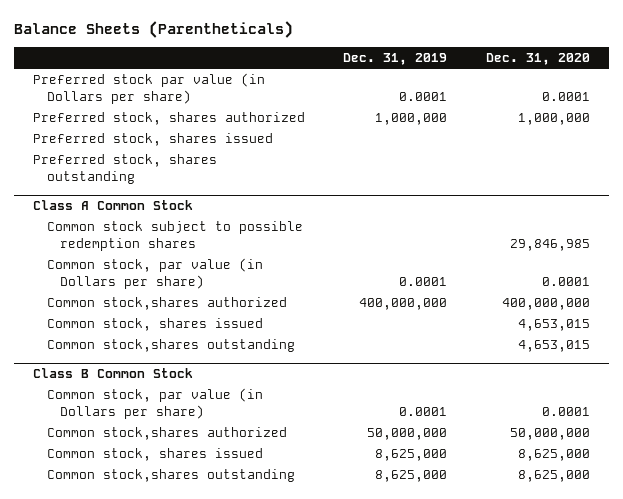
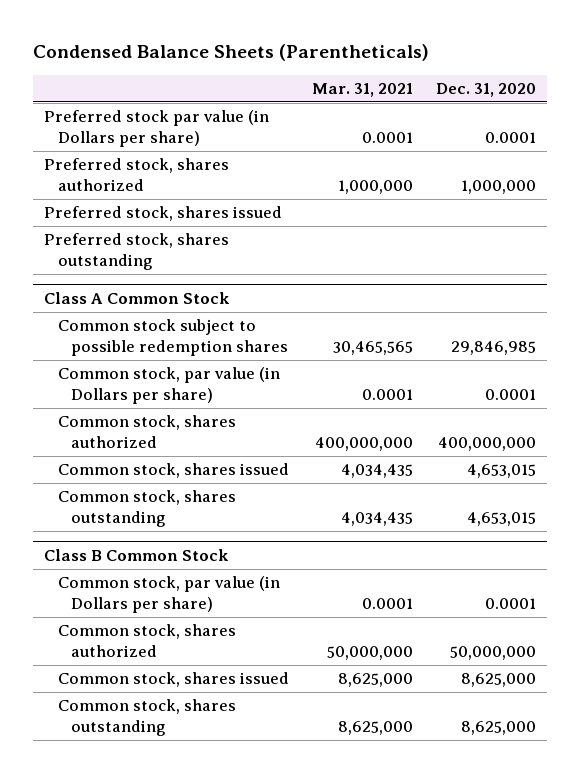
[14,21,294,39] Balance Sheets (Parentheticals) -> [32,44,429,62] Condensed Balance Sheets (Parentheticals)
[343,53,448,66] Dec. 31, 2019 -> none
none -> [311,82,413,97] Mar. 31, 2021
[46,297,287,311] Common stock,shares authorized -> [57,415,236,449] Common stock, shares authorized
[46,339,295,353] Common stock,shares outstanding -> [57,490,236,528] Common stock, shares outstanding
[46,427,287,441] Common stock,shares authorized -> [57,624,236,658] Common stock, shares authorized
[46,469,295,483] Common stock,shares outstanding -> [57,699,236,737] Common stock, shares outstanding

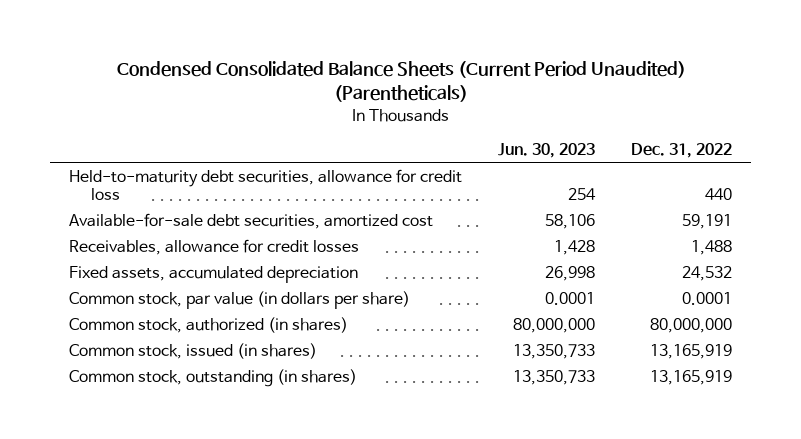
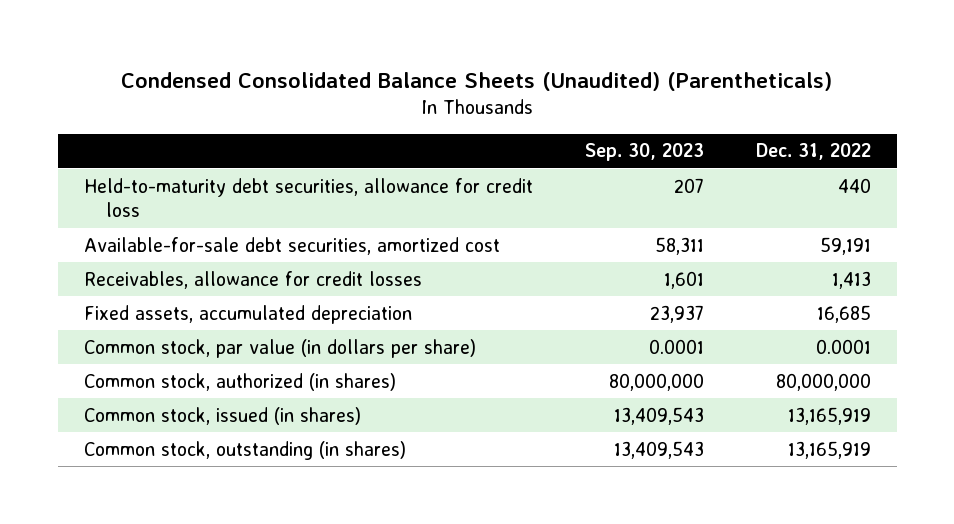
[116,60,686,103] Condensed Consolidated Balance Sheets (Current Period Unaudited) (Parentheticals) -> [121,71,833,91] Condensed Consolidated Balance Sheets (Unaudited) (Parentheticals)
[498,142,596,158] Jun. 30, 2023 -> none
none -> [584,143,704,162] Sep. 30, 2023
[691,239,733,255] 1,488 -> [831,270,871,289] 1,413
[682,265,733,281] 24,532 -> [816,304,871,323] 16,685

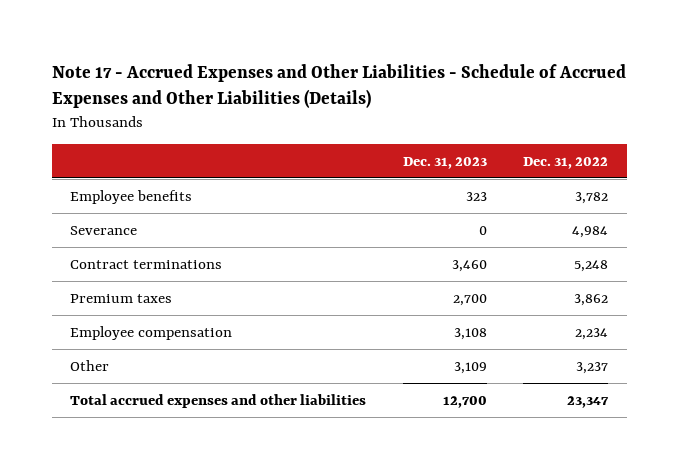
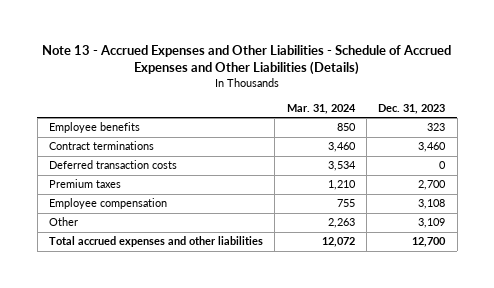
[51,63,626,109] Note 17 - Accrued Expenses and Other Liabilities - Schedule of Accrued Expenses and Other Liabilities (Details) -> [42,44,452,76] Note 13 - Accrued Expenses and Other Liabilities - Schedule of Accrued Expenses and Other Liabilities (Details)
[523,156,609,169] Dec. 31, 2022 -> none
none -> [286,103,356,114] Mar. 31, 2024
[69,225,137,235] Severance -> none
none -> [49,160,178,170] Deferred transaction costs

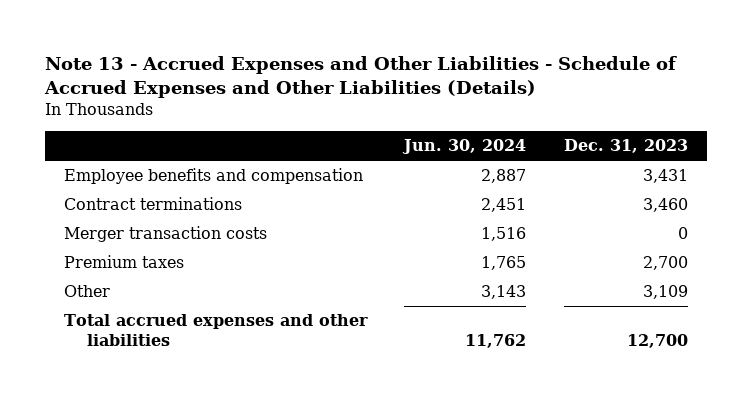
[286,103,356,114] Mar. 31, 2024 -> none
none -> [402,139,527,155] Jun. 30, 2024
[49,122,141,134] Employee benefits -> [63,168,363,185] Employee benefits and compensation
[427,123,446,132] 323 -> [642,169,688,184] 3,431
[49,160,178,170] Deferred transaction costs -> [63,226,267,243] Merger transaction costs
[49,198,168,210] Employee compensation -> none

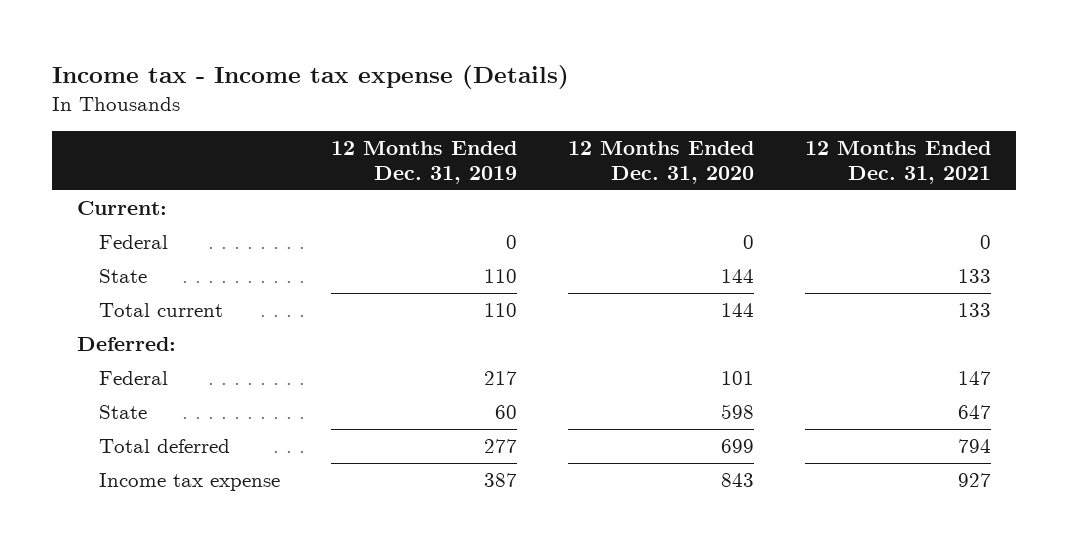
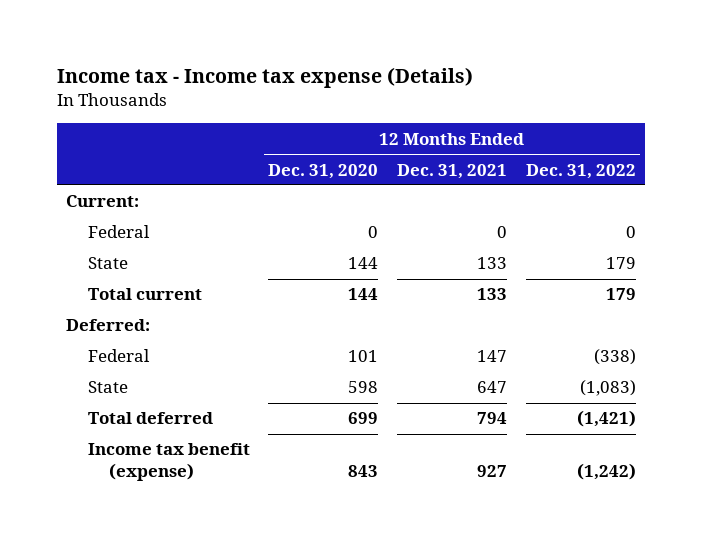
[330,141,517,184] 12 Months Ended Dec. 31, 2019 -> none
none -> [525,163,636,179] Dec. 31, 2022
[98,472,280,491] Income tax expense -> [87,443,250,481] Income tax benefit (expense)

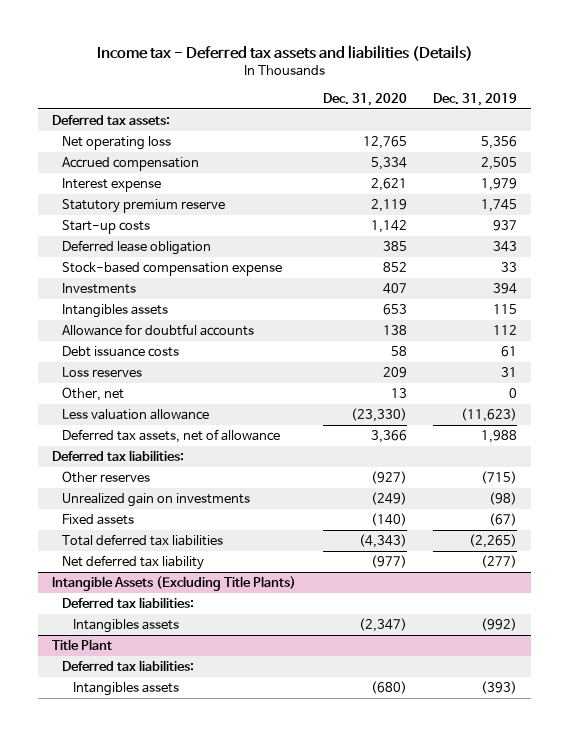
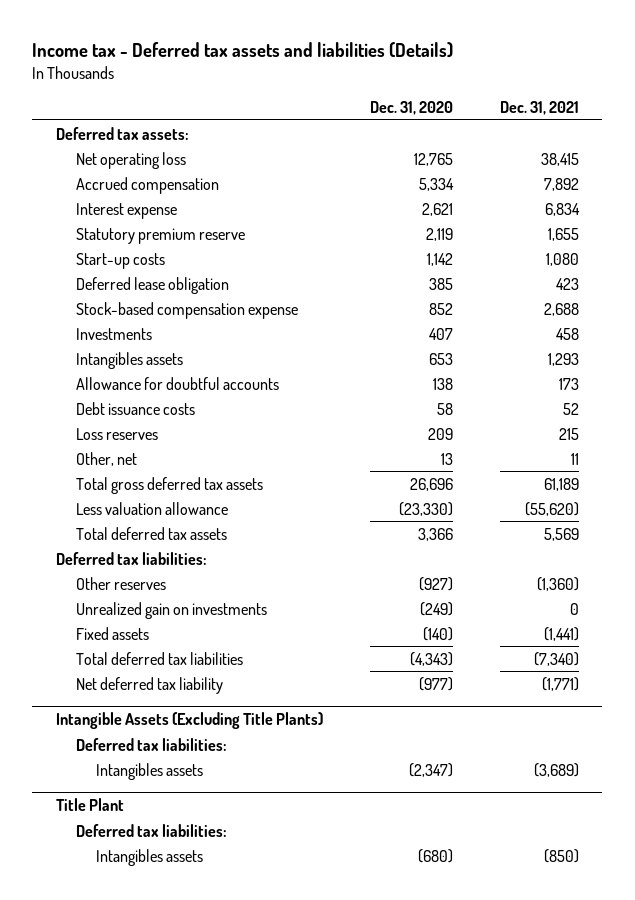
[433,92,518,106] Dec. 31, 2019 -> none
none -> [499,101,579,116] Dec. 31, 2021
none -> [75,476,263,494] Total gross deferred tax assets
[62,428,281,443] Deferred tax assets, net of allowance -> [75,526,227,540] Total deferred tax assets

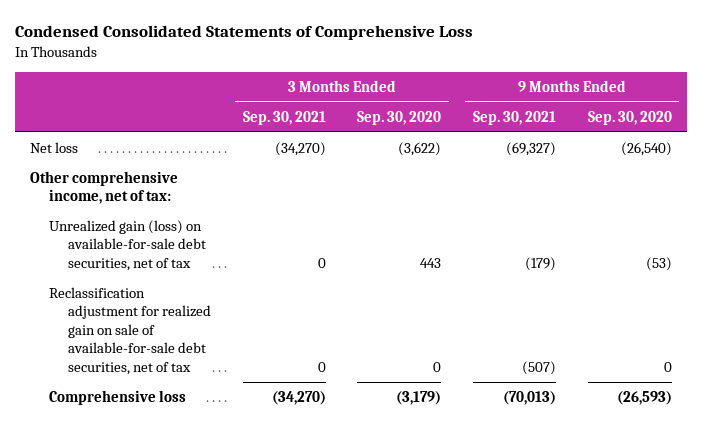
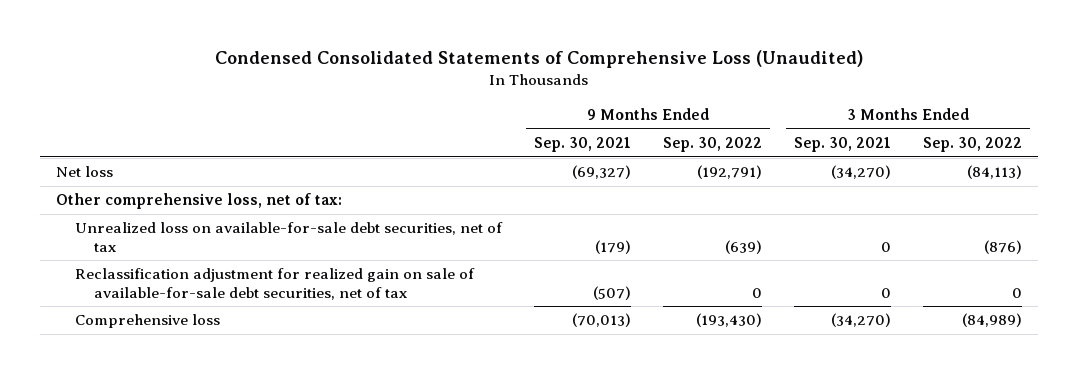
[14,25,473,41] Condensed Consolidated Statements of Comprehensive Loss -> [214,49,863,68] Condensed Consolidated Statements of Comprehensive Loss (Unaudited)
[357,110,442,125] Sep. 30, 2020 -> none
[587,110,672,125] Sep. 30, 2020 -> none
none -> [662,137,762,153] Sep. 30, 2022
none -> [923,137,1023,153] Sep. 30, 2022
[30,170,179,205] Other comprehensive income, net of tax: -> [55,193,342,210] Other comprehensive loss, net of tax:
[49,219,207,271] Unrealized gain (loss) on available-for-sale debt securities, net of tax -> [74,222,503,252] Unrealized loss on available-for-sale debt securities, net of tax

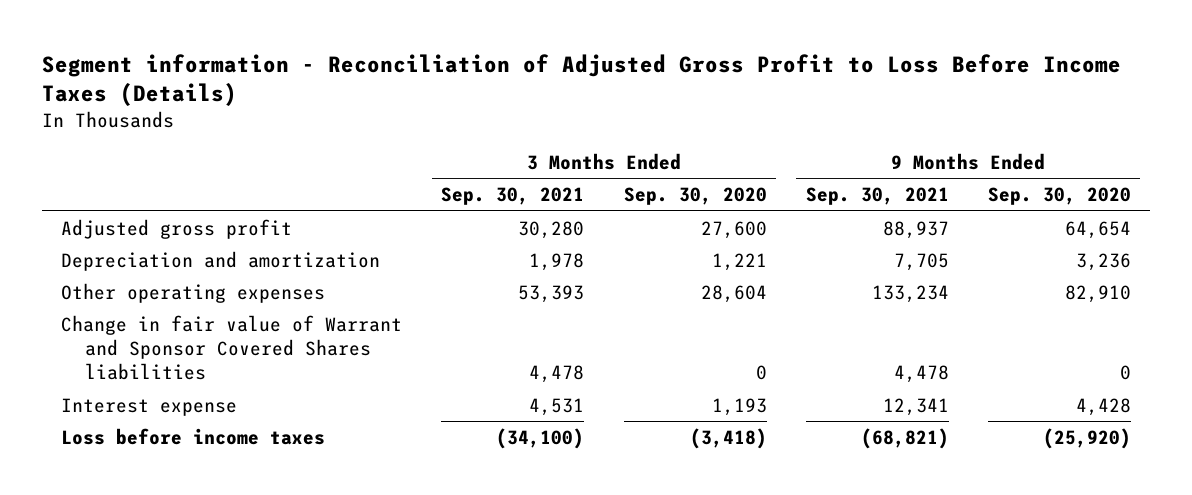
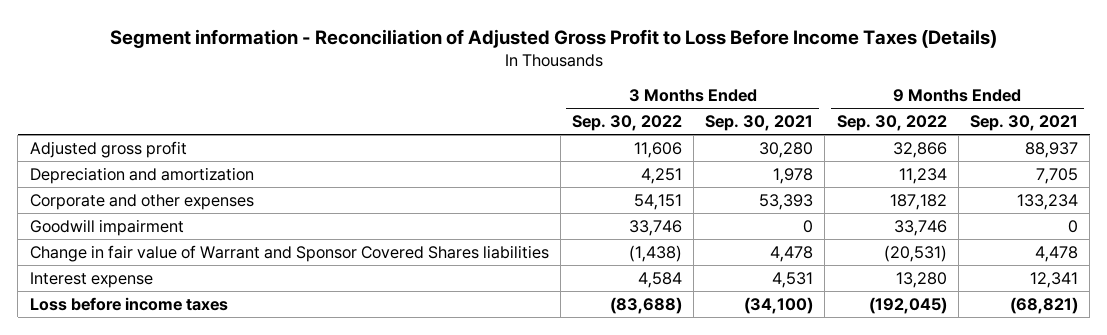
[623,187,767,206] Sep. 30, 2020 -> none
[987,187,1131,206] Sep. 30, 2020 -> none
none -> [571,115,682,132] Sep. 30, 2022
none -> [836,115,947,132] Sep. 30, 2022
[61,282,326,303] Other operating expenses -> [29,193,254,210] Corporate and other expenses
none -> [29,218,184,236] Goodwill impairment

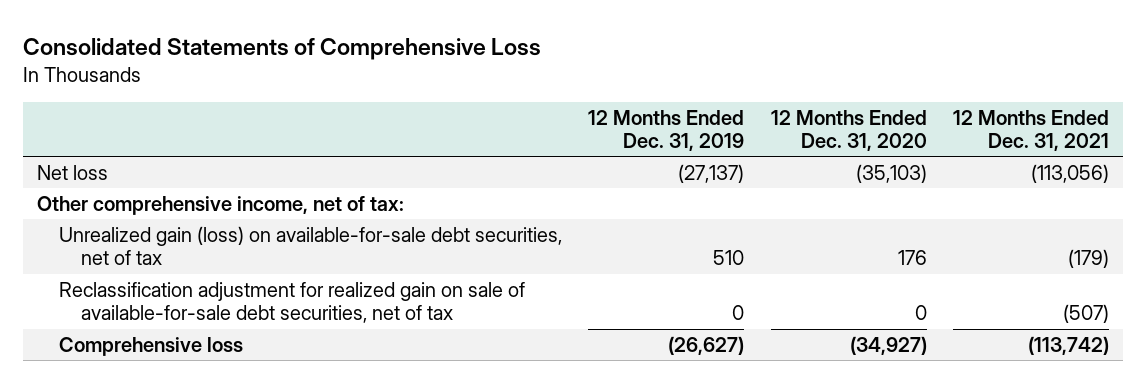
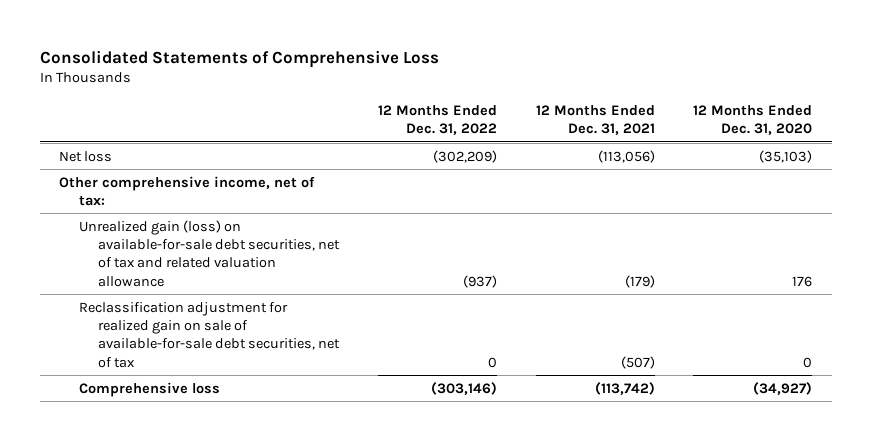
[588,109,745,152] 12 Months Ended Dec. 31, 2019 -> none
none -> [377,104,497,136] 12 Months Ended Dec. 31, 2022
[58,226,562,266] Unrealized gain (loss) on available-for-sale debt securities, net of tax -> [78,219,340,287] Unrealized gain (loss) on available-for-sale debt securities, net of tax and related valuation allowance

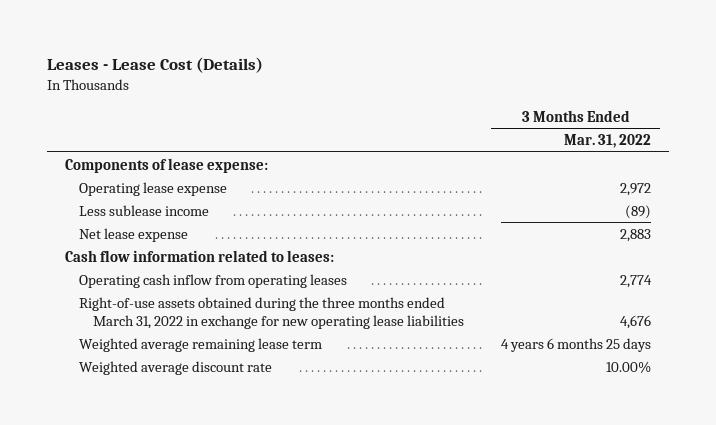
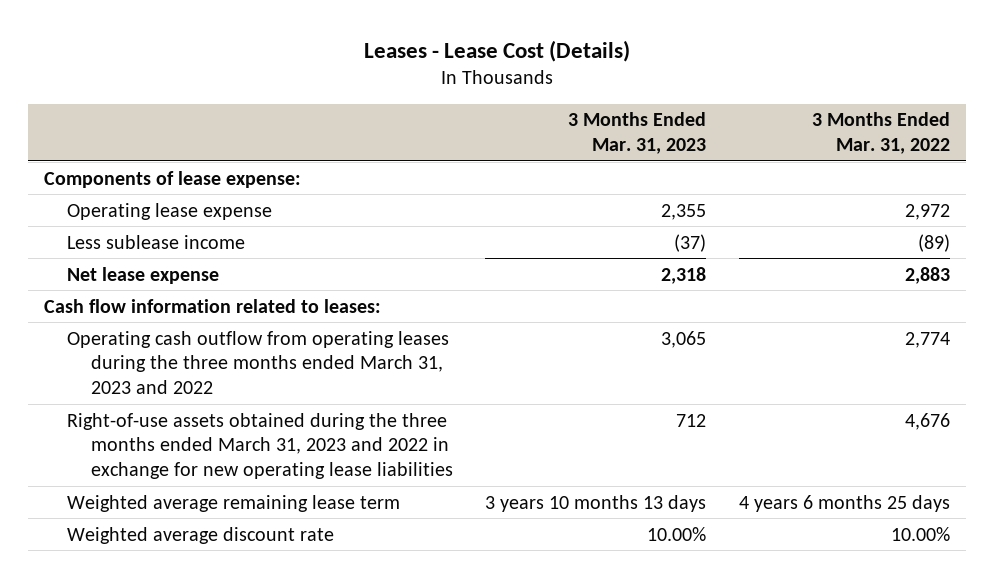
none -> [568,112,707,154] 3 Months Ended Mar. 31, 2023
[79,273,348,288] Operating cash inflow from operating leases -> [67,330,450,395] Operating cash outflow from operating leases during the three months ended March 31, 2023 and 2022
[79,296,464,329] Right-of-use assets obtained during the three months ended March 31, 2022 in exchange for new operating lease liabilities -> [67,412,453,480] Right-of-use assets obtained during the three months ended March 31, 2023 and 2022 in exchange for new operating lease liabilities

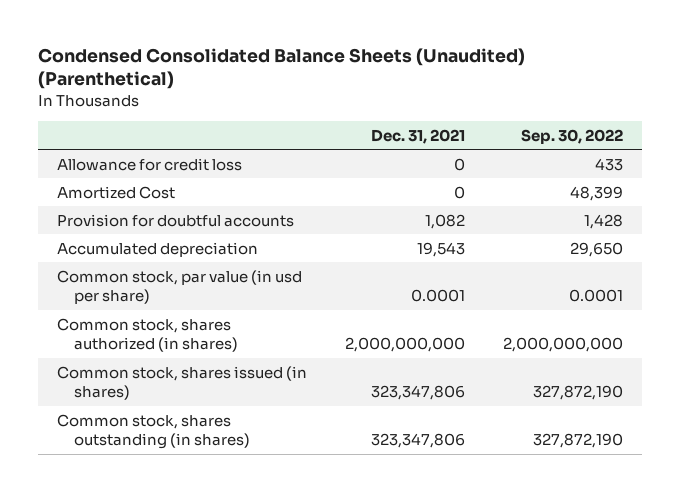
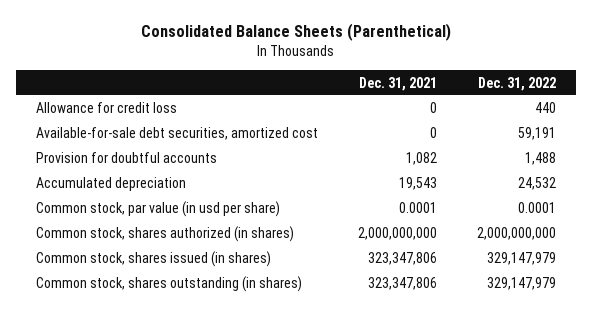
[38,47,526,90] Condensed Consolidated Balance Sheets (Unaudited) (Parenthetical) -> [140,23,451,42] Consolidated Balance Sheets (Parenthetical)
[521,128,624,144] Sep. 30, 2022 -> none
none -> [478,76,557,91] Dec. 31, 2022
[57,185,176,199] Amortized Cost -> [35,127,318,141] Available-for-sale debt securities, amortized cost

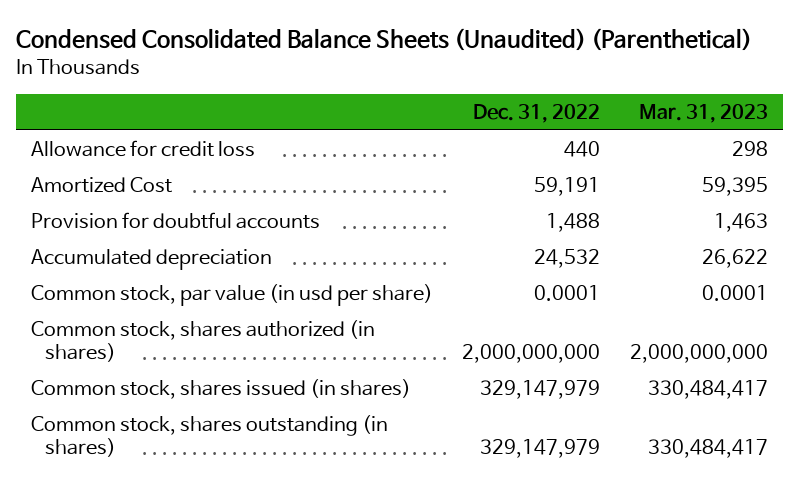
[140,23,451,42] Consolidated Balance Sheets (Parenthetical) -> [16,28,753,52] Condensed Consolidated Balance Sheets (Unaudited) (Parenthetical)
[358,76,437,91] Dec. 31, 2021 -> none
none -> [638,103,768,123] Mar. 31, 2023
[35,127,318,141] Available-for-sale debt securities, amortized cost -> [30,177,172,194] Amortized Cost

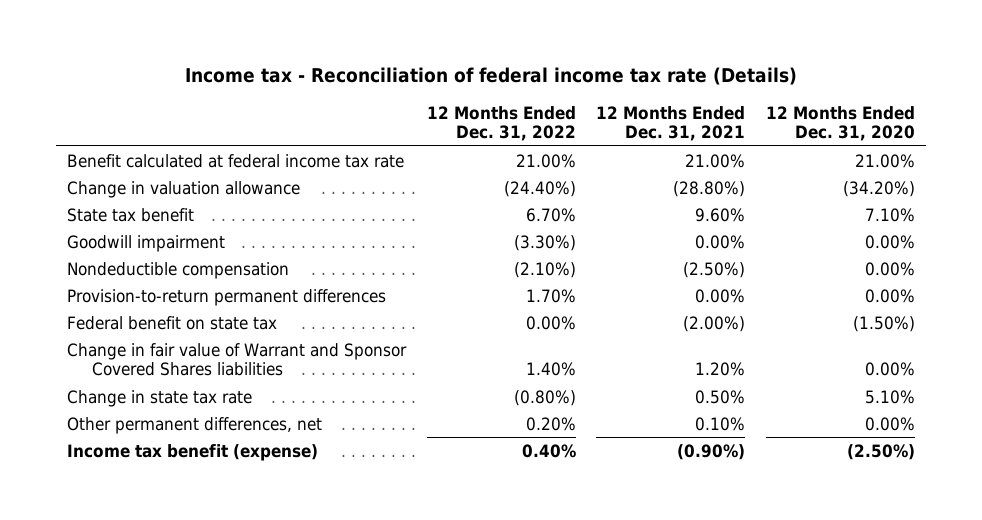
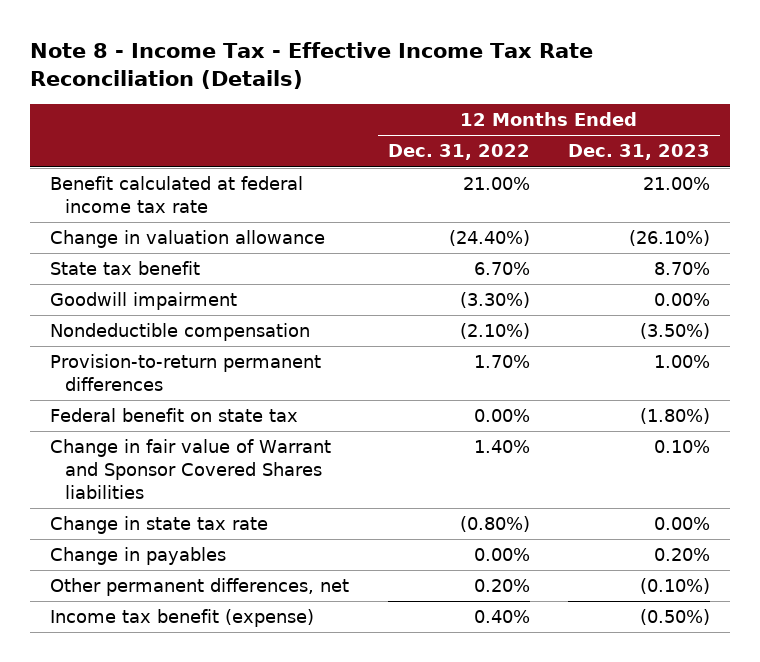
[184,67,797,86] Income tax - Reconciliation of federal income tax rate (Details) -> [30,42,594,89] Note 8 - Income Tax - Effective Income Tax Rate Reconciliation (Details)
[596,105,746,142] 12 Months Ended Dec. 31, 2021 -> none
[766,105,916,142] 12 Months Ended Dec. 31, 2020 -> none
none -> [568,144,711,161] Dec. 31, 2023
none -> [49,547,226,566] Change in payables

